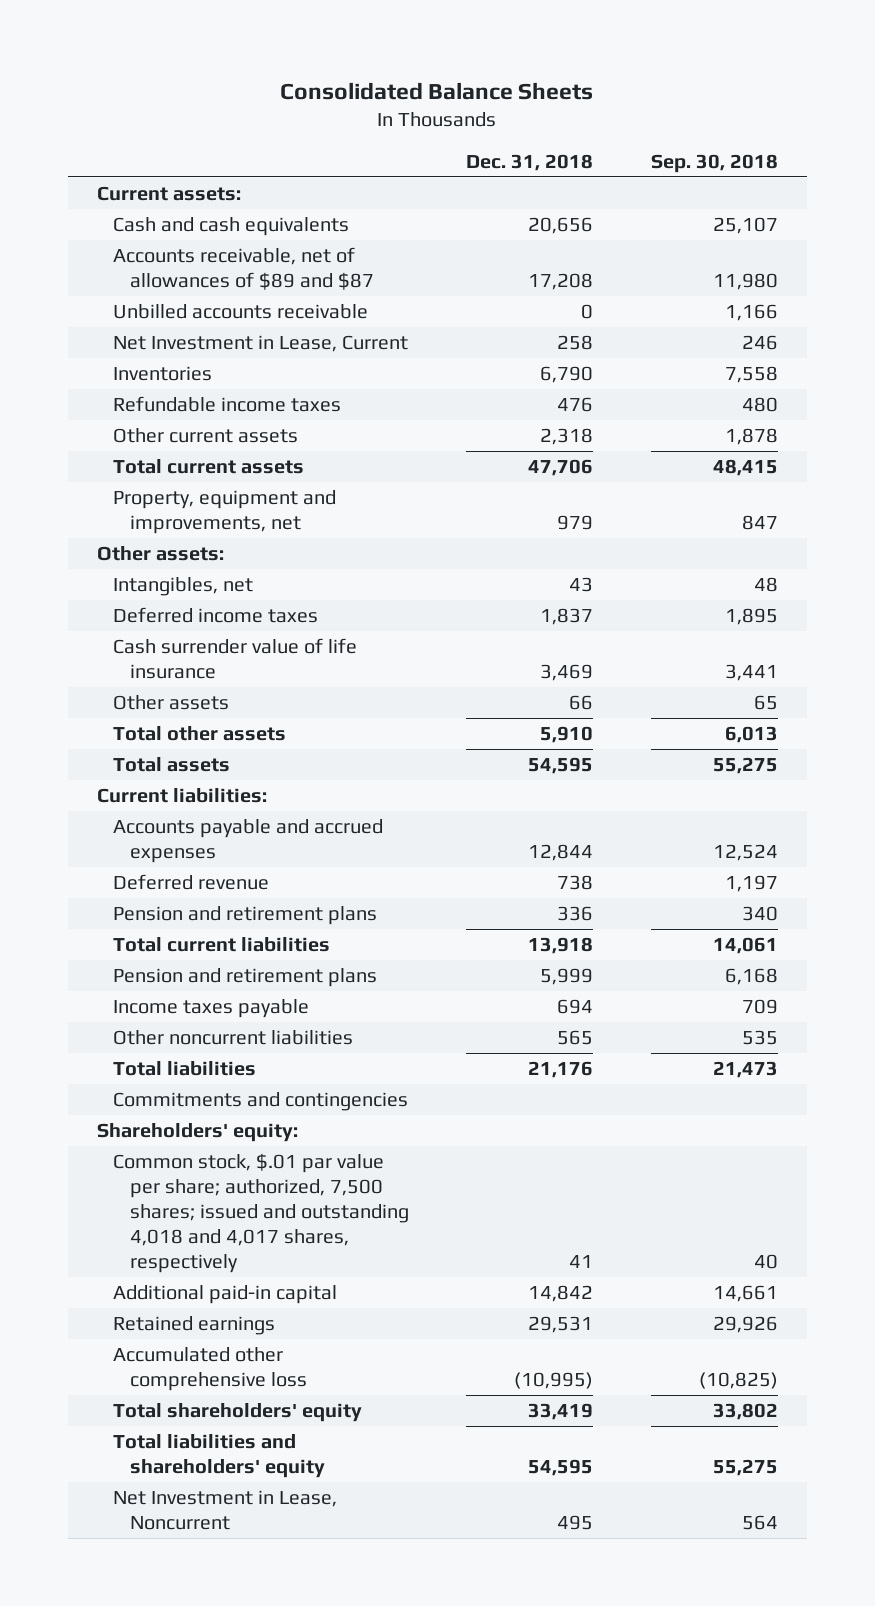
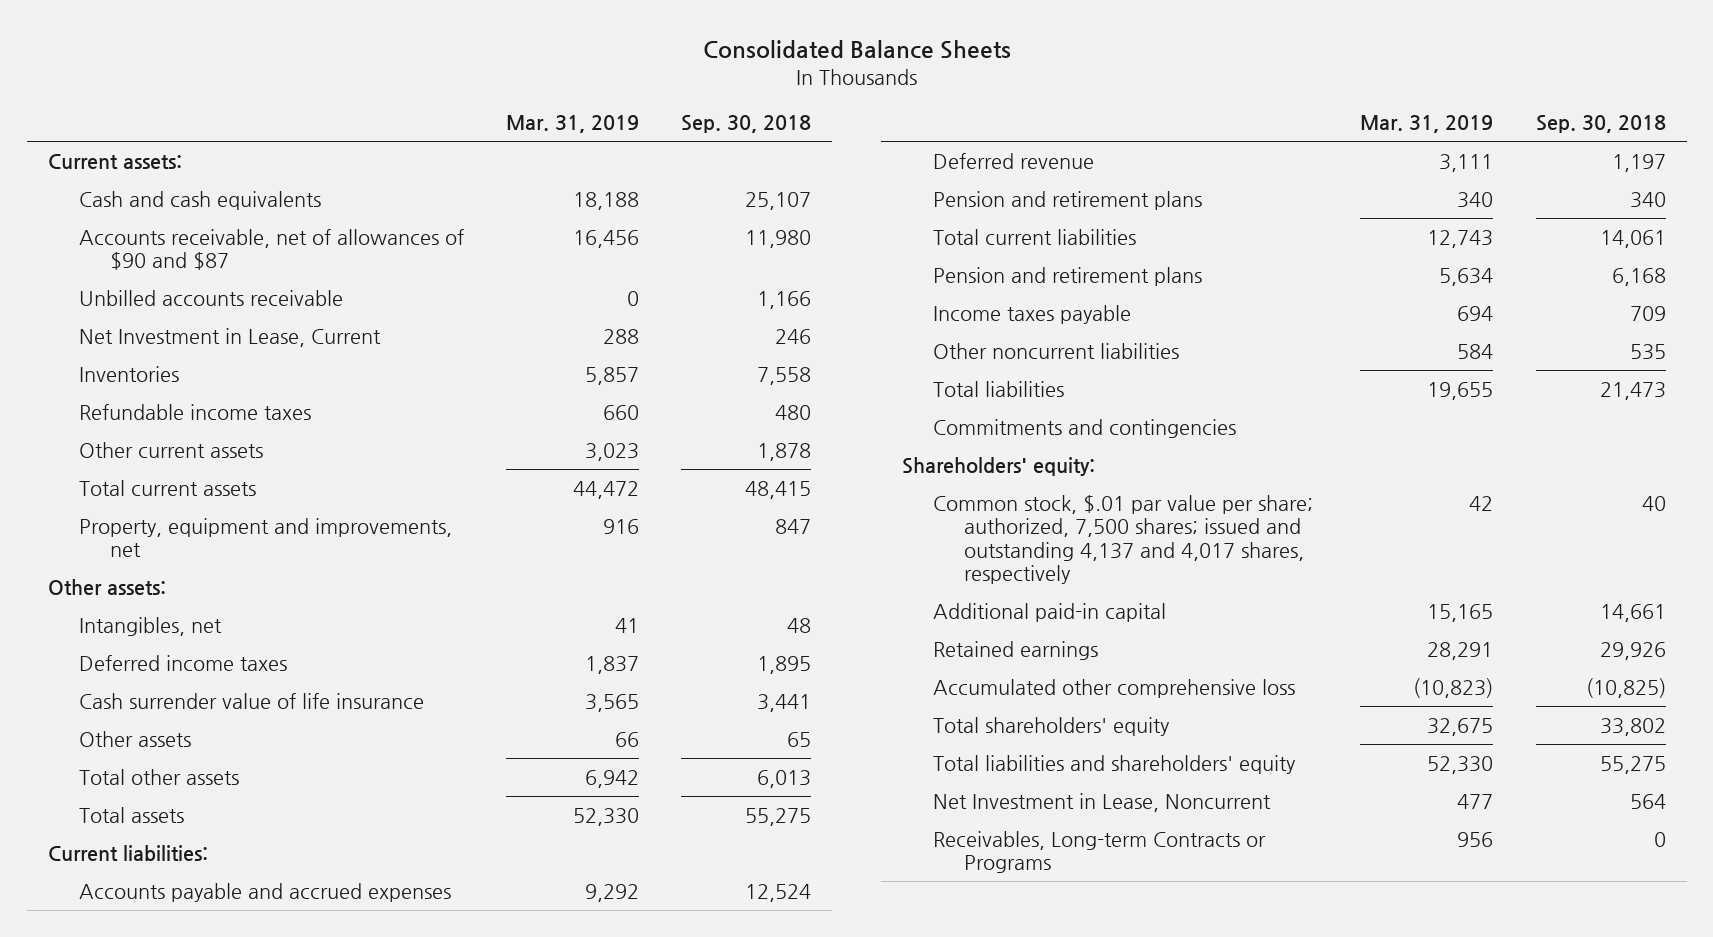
[466,153,594,171] Dec. 31, 2018 -> none
none -> [505,115,639,134] Mar. 31, 2019
[113,246,374,290] Accounts receivable, net of allowances of $89 and $87 -> [78,228,464,271] Accounts receivable, net of allowances of $90 and $87
[113,1152,409,1273] Common stock, $.01 par value per share; authorized, 7,500 shares; issued and outstanding 4,018 and 4,017 shares, respectively -> [933,494,1314,584] Common stock, $.01 par value per share; authorized, 7,500 shares; issued and outstanding 4,137 and 4,017 shares, respectively
none -> [933,830,1267,874] Receivables, Long-term Contracts or Programs

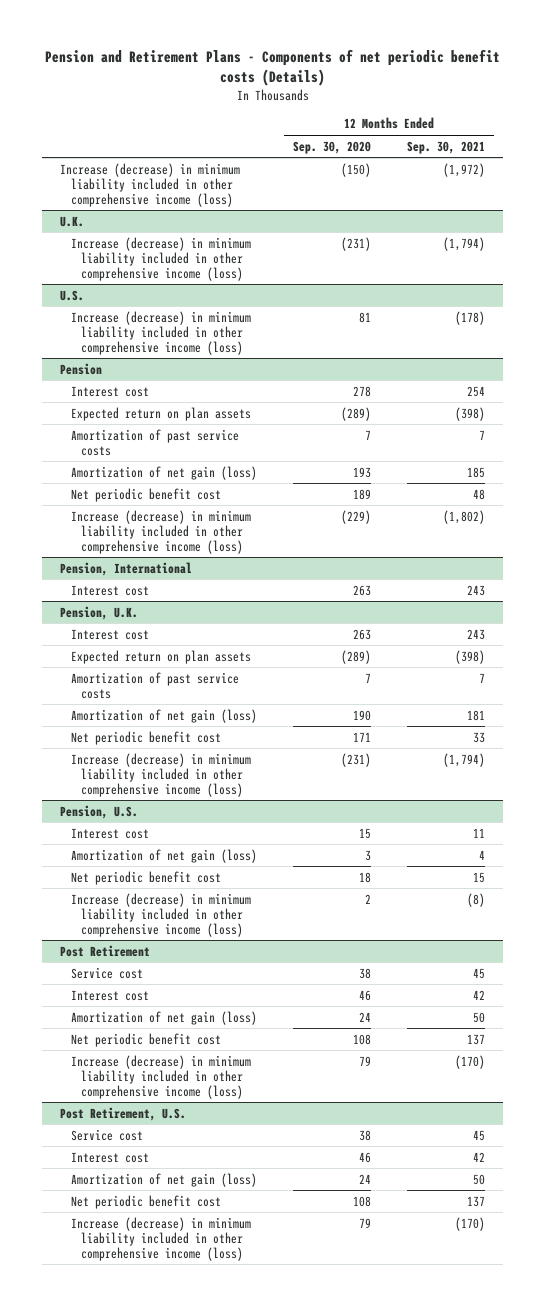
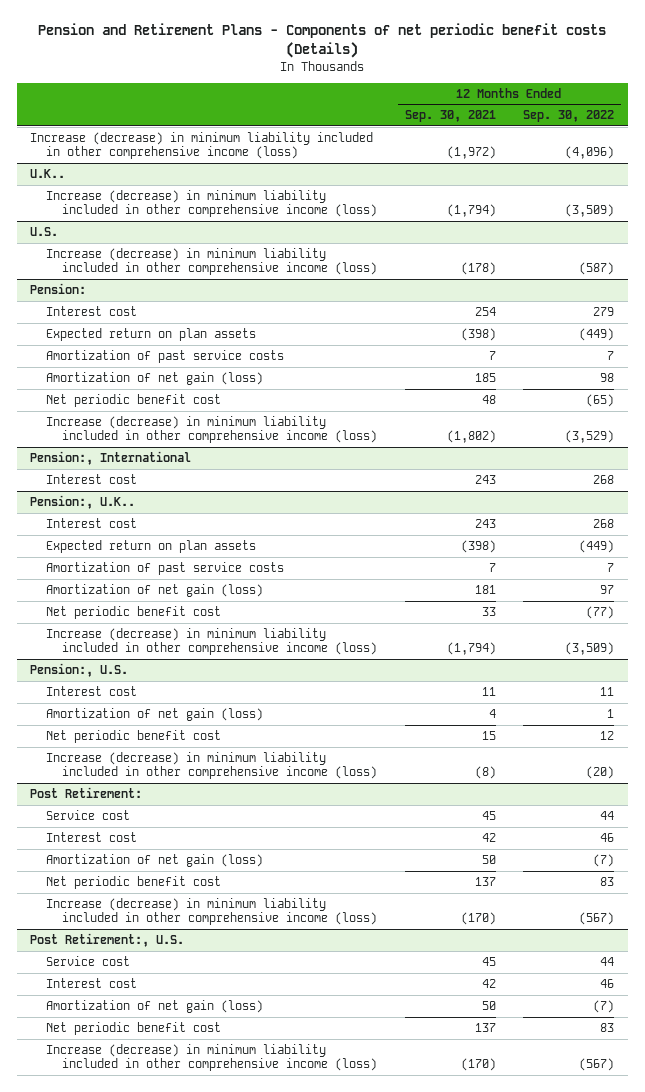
[293,140,372,154] Sep. 30, 2020 -> none
none -> [523,110,615,123] Sep. 30, 2022
[60,215,85,227] U.K. -> [30,169,66,179] U.K..
[60,362,103,375] Pension -> [30,283,87,295] Pension:
[60,561,193,576] Pension, International -> [30,451,192,466] Pension:, International
[60,605,139,620] Pension, U.K. -> [30,495,136,510] Pension:, U.K..
[60,804,139,819] Pension, U.S. -> [30,663,129,678] Pension:, U.S.
[60,944,151,957] Post Retirement -> [30,787,143,799] Post Retirement:
[60,1106,187,1121] Post Retirement, U.S. -> [30,933,185,948] Post Retirement:, U.S.

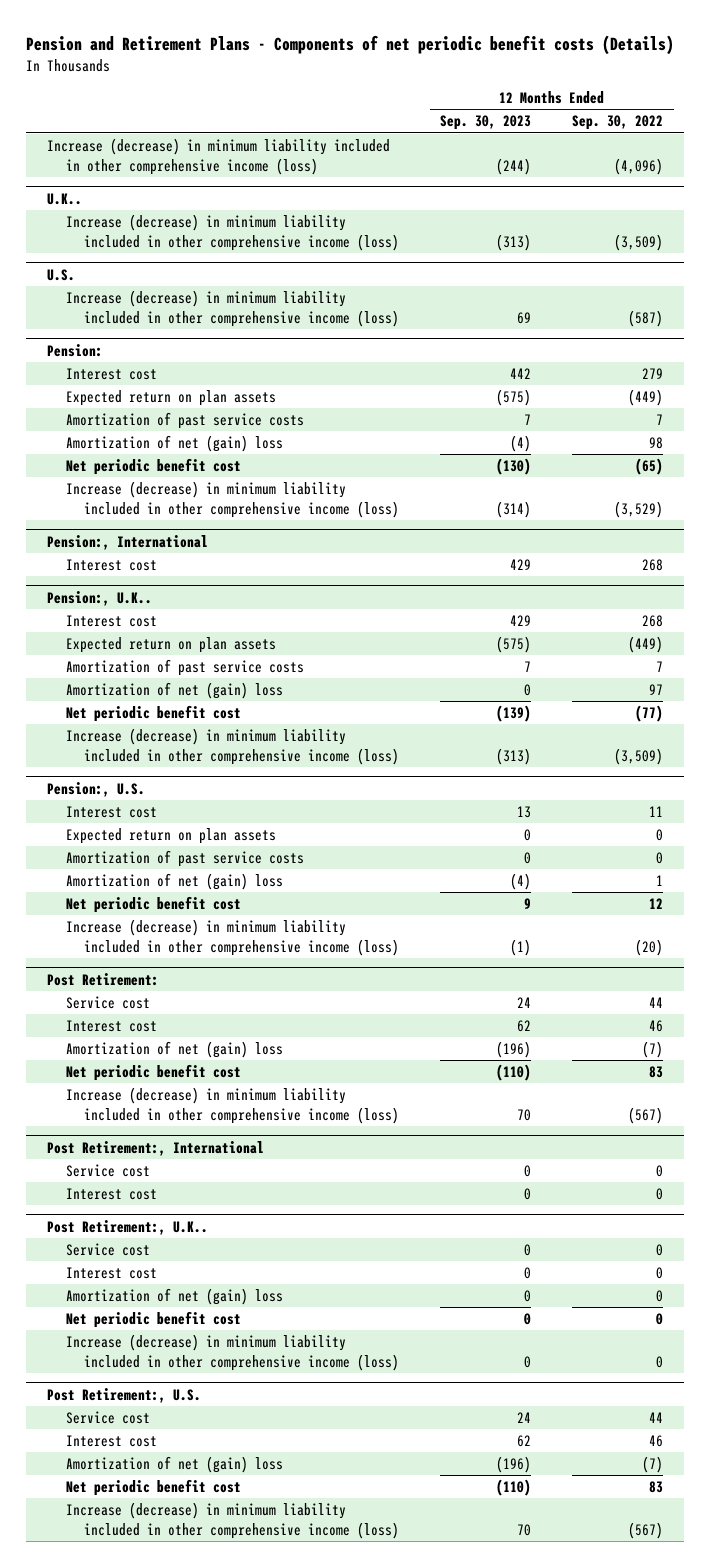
[404,110,496,123] Sep. 30, 2021 -> none
none -> [440,115,532,131] Sep. 30, 2023
[46,372,264,386] Amortization of net gain (loss) -> [65,435,283,453] Amortization of net (gain) loss
[46,584,264,598] Amortization of net gain (loss) -> [65,682,283,700] Amortization of net (gain) loss
none -> [65,828,276,845] Expected return on plan assets
none -> [65,850,304,868] Amortization of past service costs
[46,708,264,722] Amortization of net gain (loss) -> [65,873,283,891] Amortization of net (gain) loss
[46,854,264,868] Amortization of net gain (loss) -> [65,1041,283,1059] Amortization of net (gain) loss
none -> [47,1140,265,1156] Post Retirement:, International
none -> [65,1164,150,1178] Service cost
none -> [65,1188,157,1201] Interest cost
none -> [47,1219,209,1235] Post Retirement:, U.K..
none -> [65,1243,150,1257] Service cost
none -> [65,1267,157,1280] Interest cost
none -> [65,1288,283,1306] Amortization of net (gain) loss
none -> [65,1311,241,1329] Net periodic benefit cost
none -> [65,1334,400,1371] Increase (decrease) in minimum liability included in other comprehensive income (loss)
[46,1000,264,1014] Amortization of net gain (loss) -> [65,1456,283,1474] Amortization of net (gain) loss

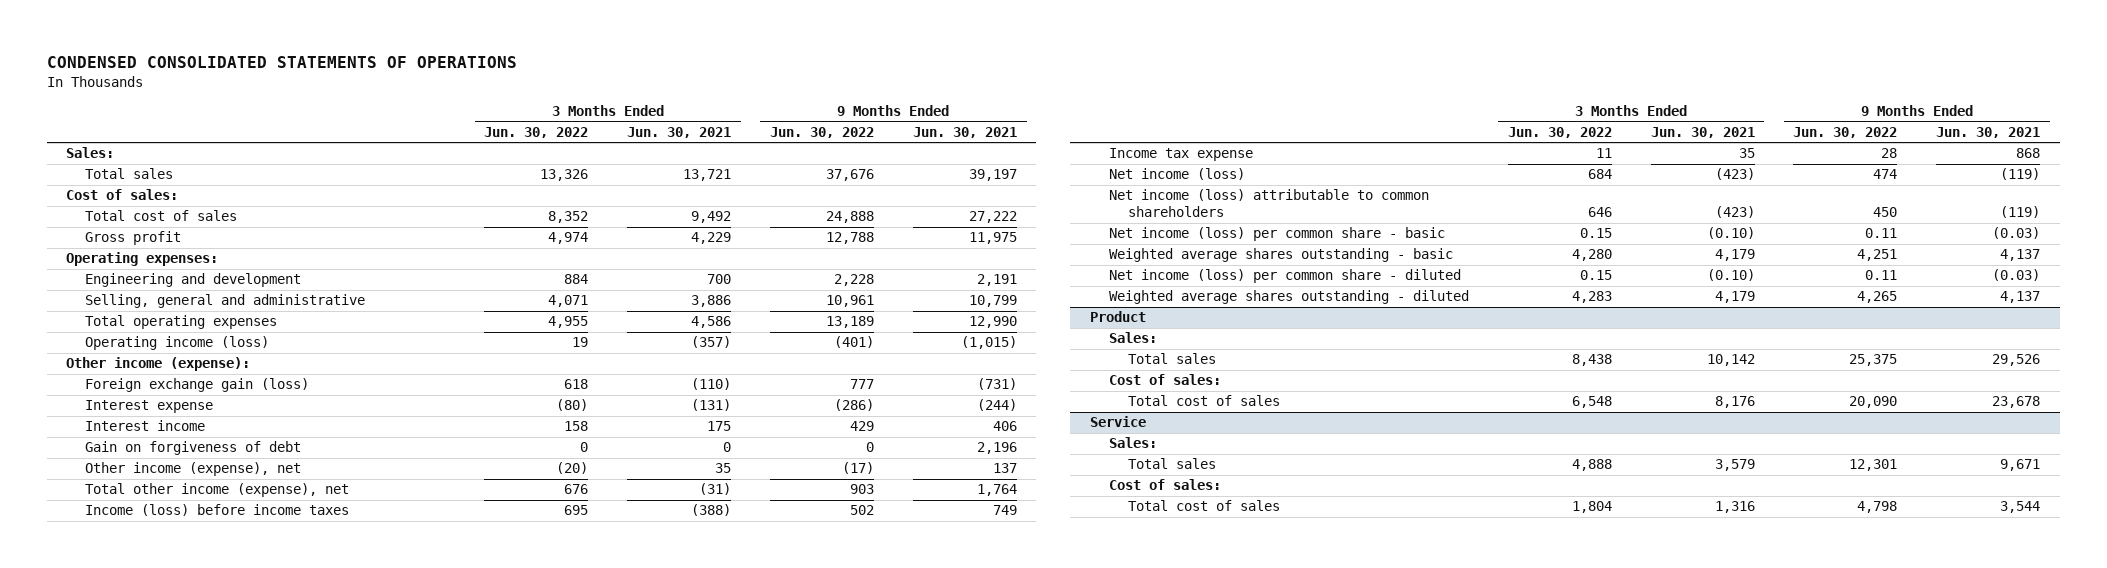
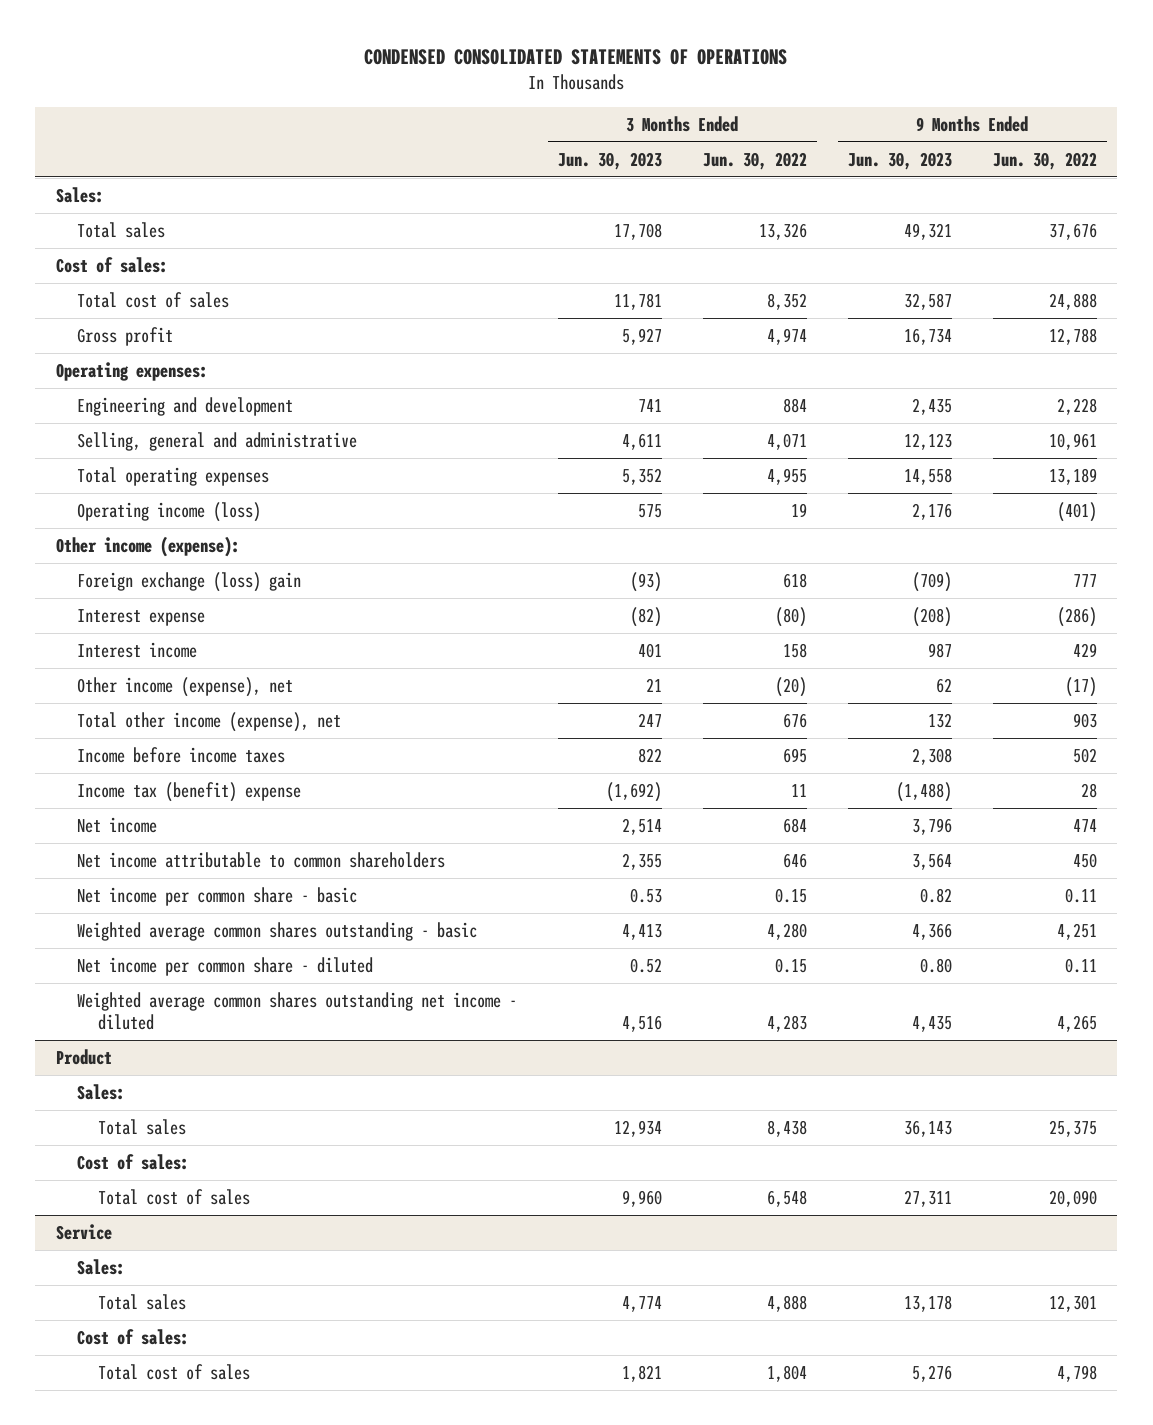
[627,126,732,138] Jun. 30, 2021 -> none
[912,126,1017,138] Jun. 30, 2021 -> none
none -> [557,151,662,170] Jun. 30, 2023
none -> [847,151,952,170] Jun. 30, 2023
[85,378,310,393] Foreign exchange gain (loss) -> [76,571,301,592] Foreign exchange (loss) gain
[85,441,302,456] Gain on forgiveness of debt -> none
[85,504,350,517] Income (loss) before income taxes -> [76,746,285,763] Income before income taxes
[1108,148,1253,162] Income tax expense -> [76,781,301,802] Income tax (benefit) expense
[1108,168,1245,181] Net income (loss) -> [76,816,157,833] Net income
[1108,189,1429,218] Net income (loss) attributable to common shareholders -> [76,851,445,868] Net income attributable to common shareholders
[1108,227,1445,242] Net income (loss) per common share - basic -> [76,886,357,906] Net income per common share - basic
[1108,248,1453,263] Weighted average shares outstanding - basic -> [76,921,477,941] Weighted average common shares outstanding - basic
[1108,269,1461,284] Net income (loss) per common share - diluted -> [76,956,373,976] Net income per common share - diluted
[1108,290,1469,305] Weighted average shares outstanding - diluted -> [76,991,517,1031] Weighted average common shares outstanding net income - diluted

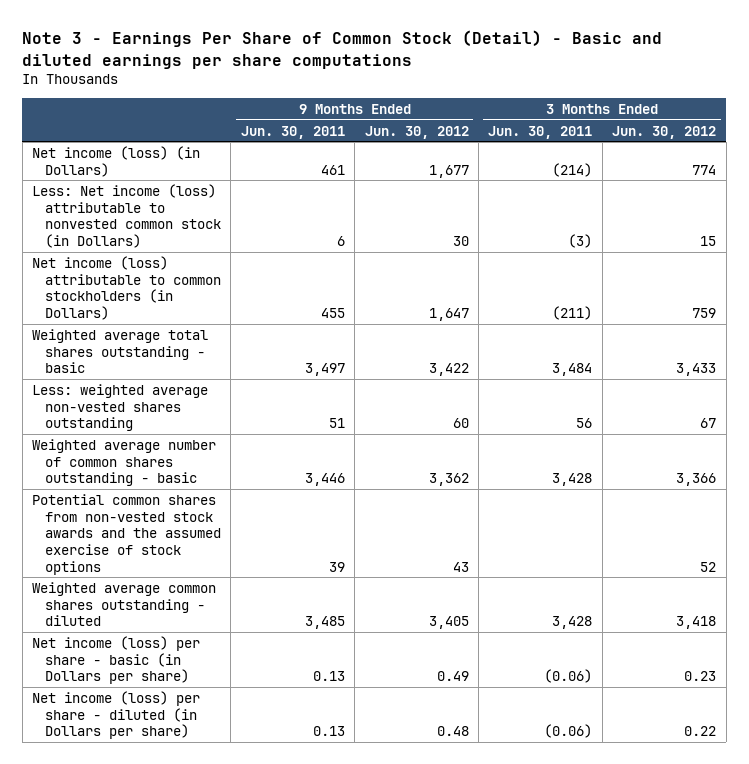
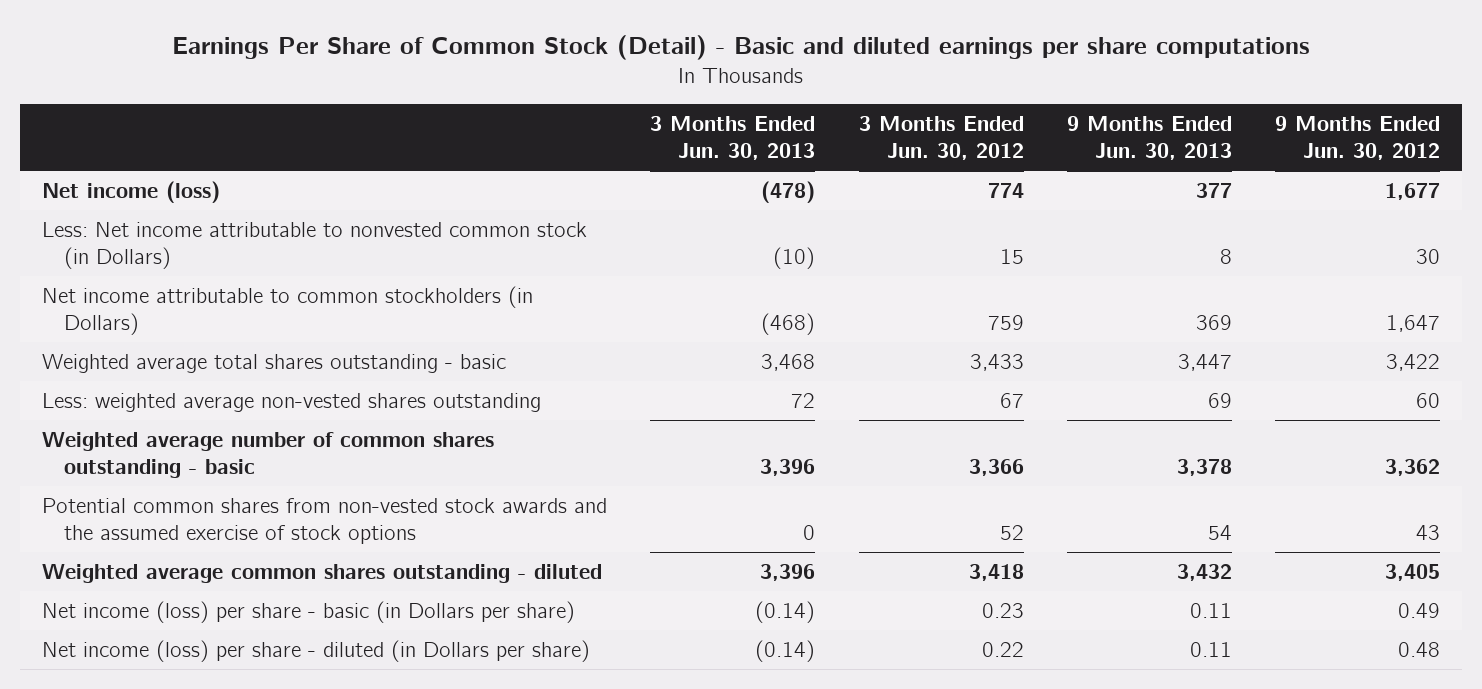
[22,29,663,69] Note 3 - Earnings Per Share of Common Stock (Detail) - Basic and diluted earnings per share computations -> [172,34,1311,60] Earnings Per Share of Common Stock (Detail) - Basic and diluted earnings per share computations
[240,125,345,139] Jun. 30, 2011 -> none
[488,125,593,139] Jun. 30, 2011 -> none
none -> [650,116,816,160] 3 Months Ended Jun. 30, 2013
none -> [1067,116,1233,160] 9 Months Ended Jun. 30, 2013
[32,145,201,177] Net income (loss) (in Dollars) -> [42,180,221,203] Net income (loss)
[32,183,221,248] Less: Net income (loss) attributable to nonvested common stock (in Dollars) -> [42,221,588,269] Less: Net income attributable to nonvested common stock (in Dollars)
[32,255,221,320] Net income (loss) attributable to common stockholders (in Dollars) -> [42,285,534,335] Net income attributable to common stockholders (in Dollars)

